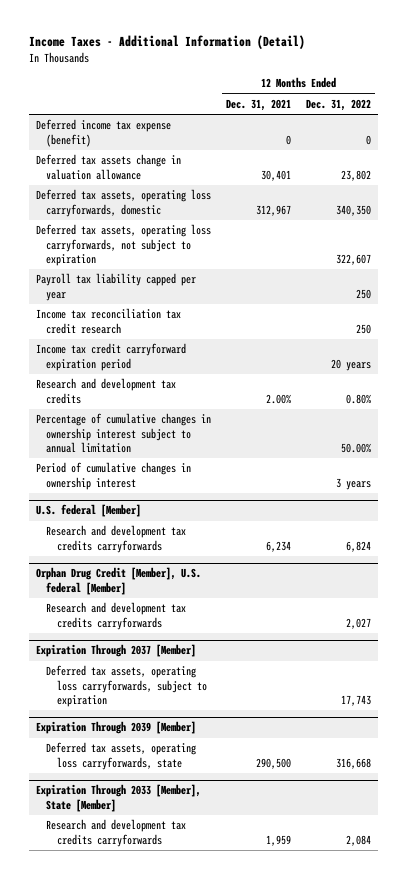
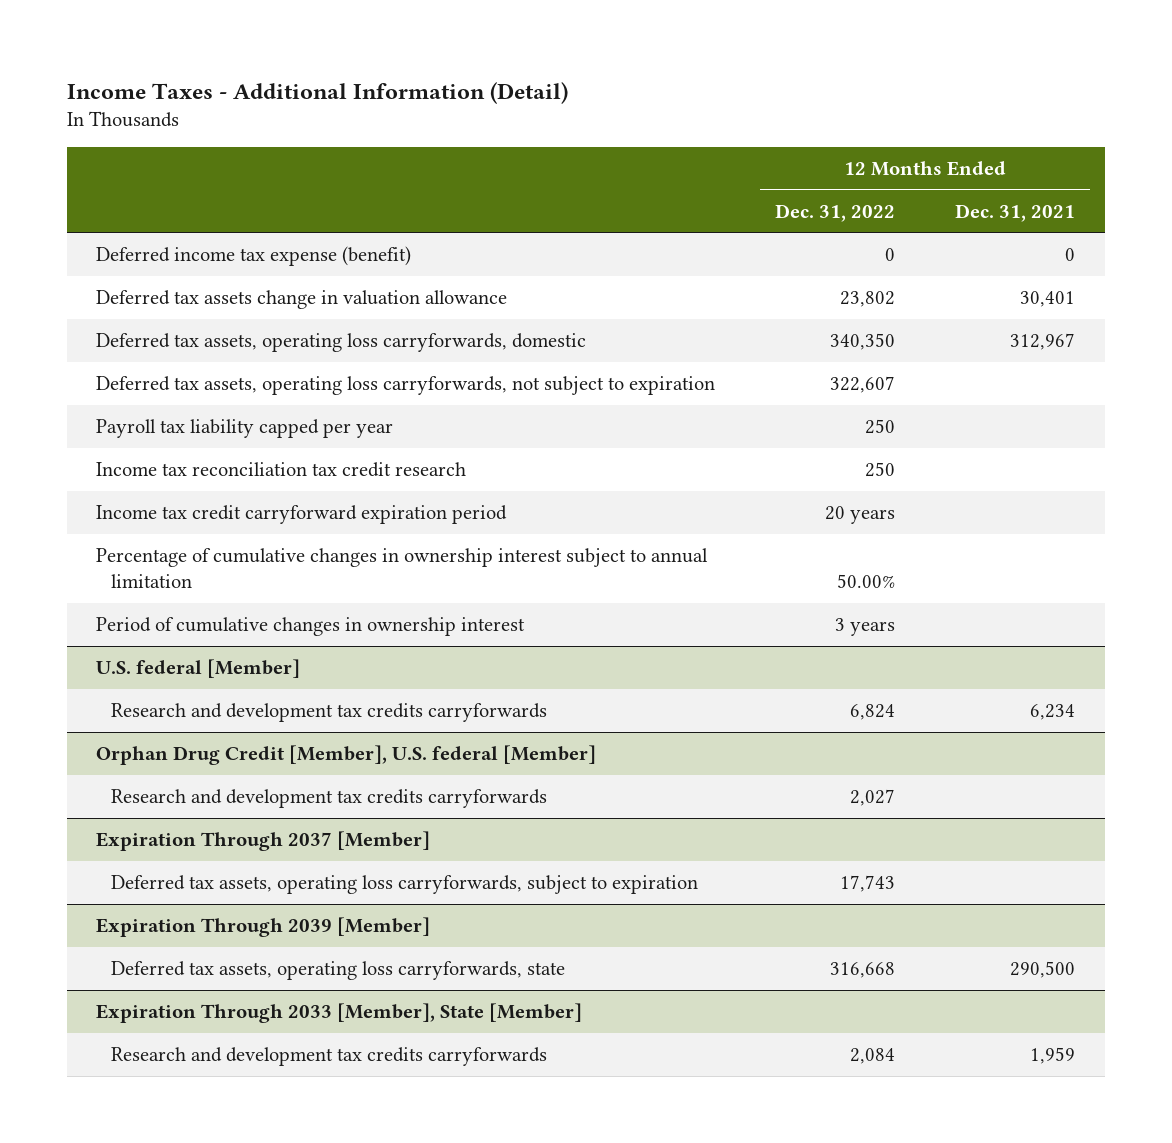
[36,378,177,404] Research and development tax credits -> none

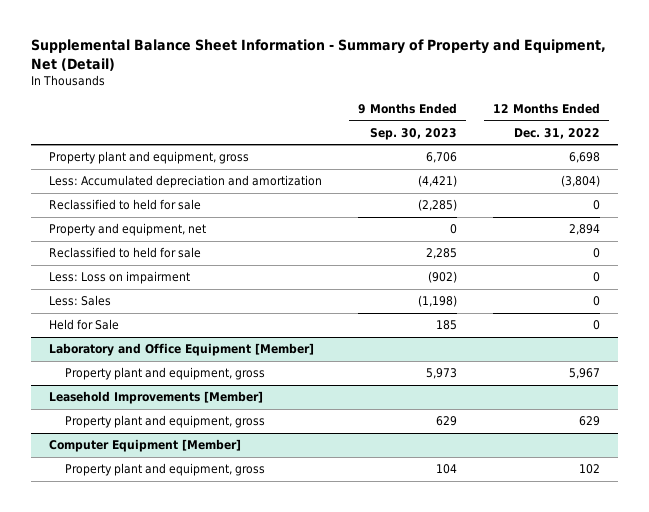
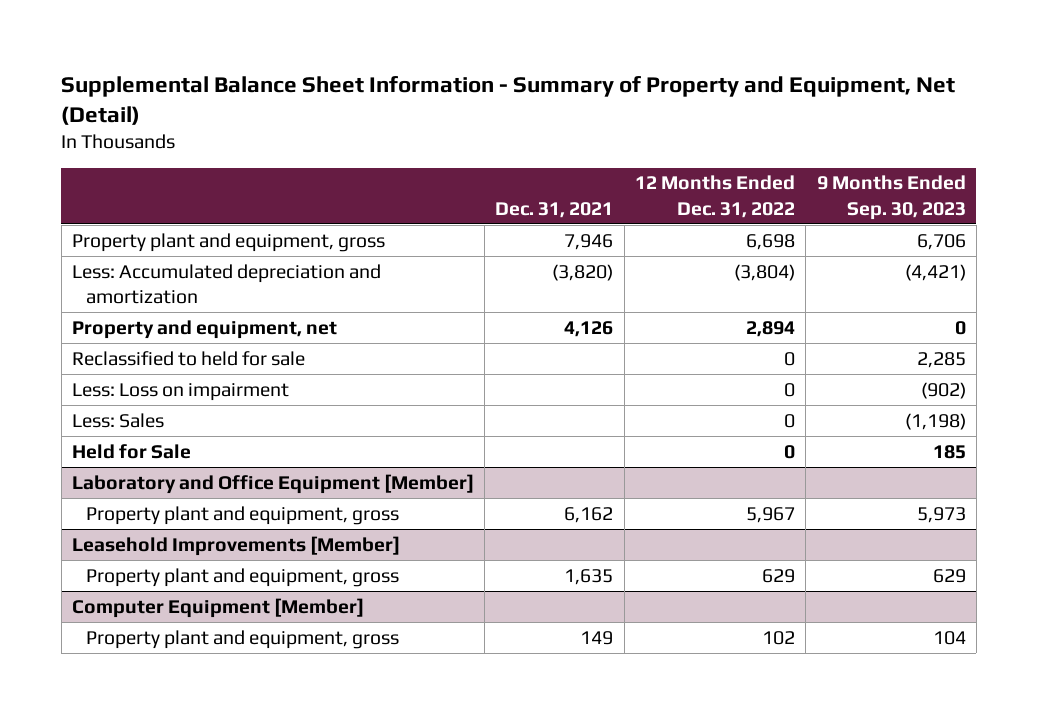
none -> [495,201,614,218] Dec. 31, 2021
[48,199,201,211] Reclassified to held for sale -> none

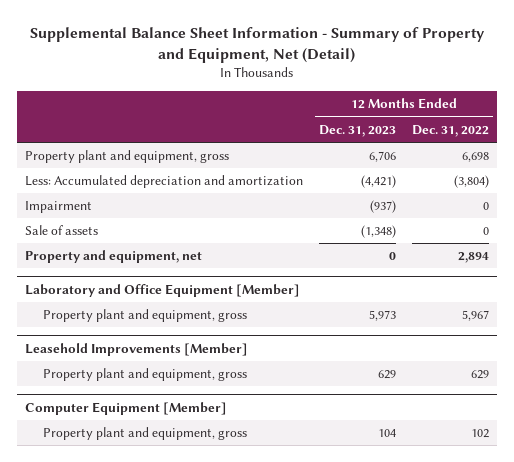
[495,201,614,218] Dec. 31, 2021 -> none
[816,175,966,220] 9 Months Ended Sep. 30, 2023 -> none
none -> [318,124,396,137] Dec. 31, 2023
none -> [24,201,92,214] Impairment
none -> [24,225,98,236] Sale of assets
[71,350,305,366] Reclassified to held for sale -> none
[71,382,289,401] Less: Loss on impairment -> none
[71,412,164,428] Less: Sales -> none
[71,443,191,459] Held for Sale -> none

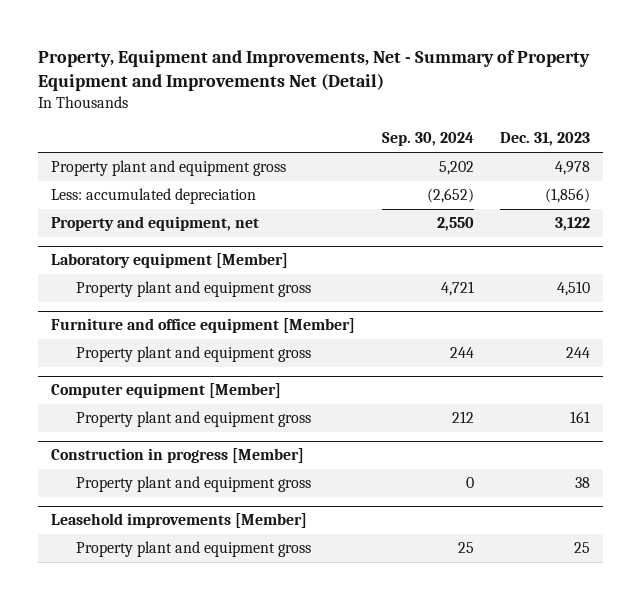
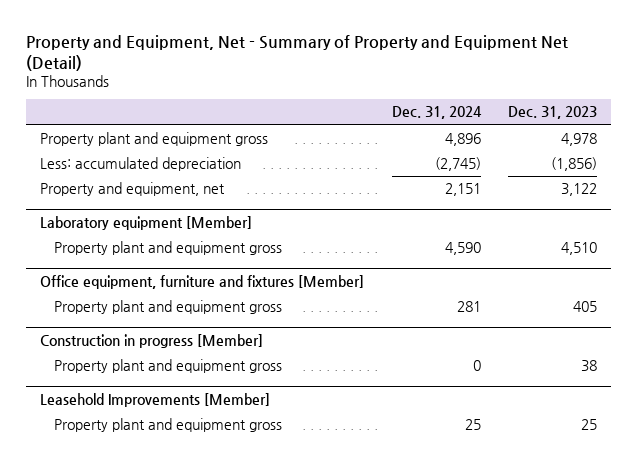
[38,49,591,92] Property, Equipment and Improvements, Net - Summary of Property Equipment and Improvements Net (Detail) -> [26,34,569,71] Property and Equipment, Net - Summary of Property and Equipment Net (Detail)
[381,132,474,147] Sep. 30, 2024 -> none
none -> [391,106,482,120] Dec. 31, 2024
[51,383,282,399] Computer equipment [Member] -> none
[76,411,312,428] Property plant and equipment gross -> none
[51,318,356,334] Furniture and office equipment [Member] -> [40,274,365,289] Office equipment, furniture and fixtures [Member]
[565,347,590,359] 244 -> [573,301,598,313] 405
[51,513,308,529] Leasehold improvements [Member] -> [40,392,271,407] Leasehold Improvements [Member]

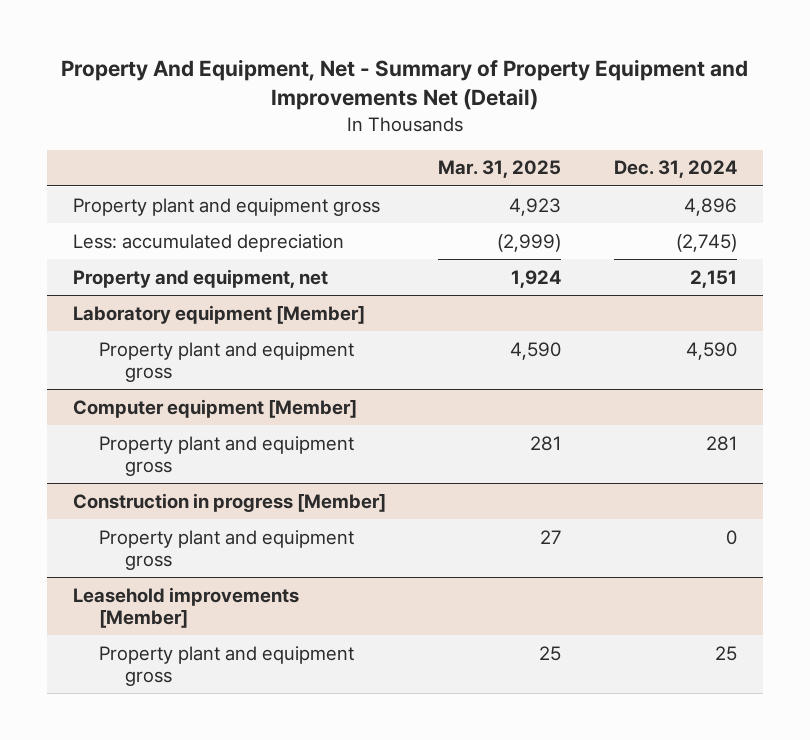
[26,34,569,71] Property and Equipment, Net - Summary of Property and Equipment Net (Detail) -> [60,58,748,111] Property And Equipment, Net - Summary of Property Equipment and Improvements Net (Detail)
[508,106,598,120] Dec. 31, 2023 -> none
none -> [438,160,562,179] Mar. 31, 2025
[40,274,365,289] Office equipment, furniture and fixtures [Member] -> none
none -> [72,398,357,418] Computer equipment [Member]
[40,392,271,407] Leasehold Improvements [Member] -> [72,586,299,628] Leasehold improvements [Member]

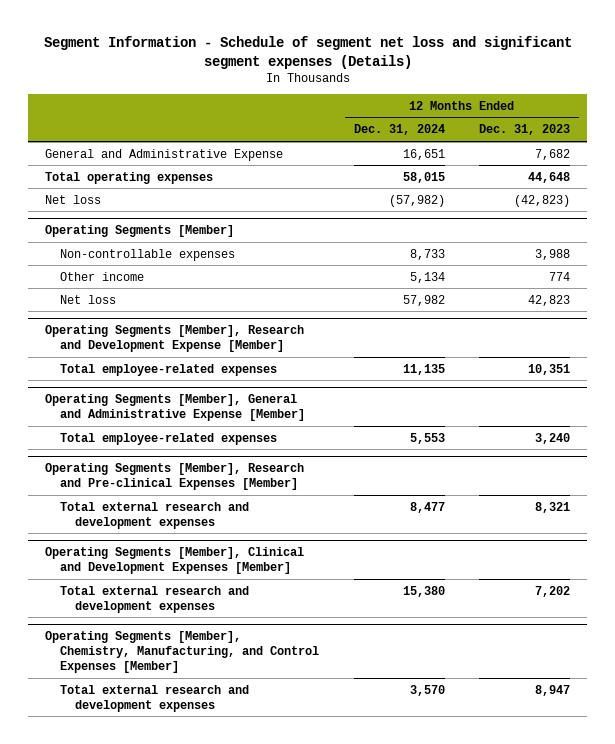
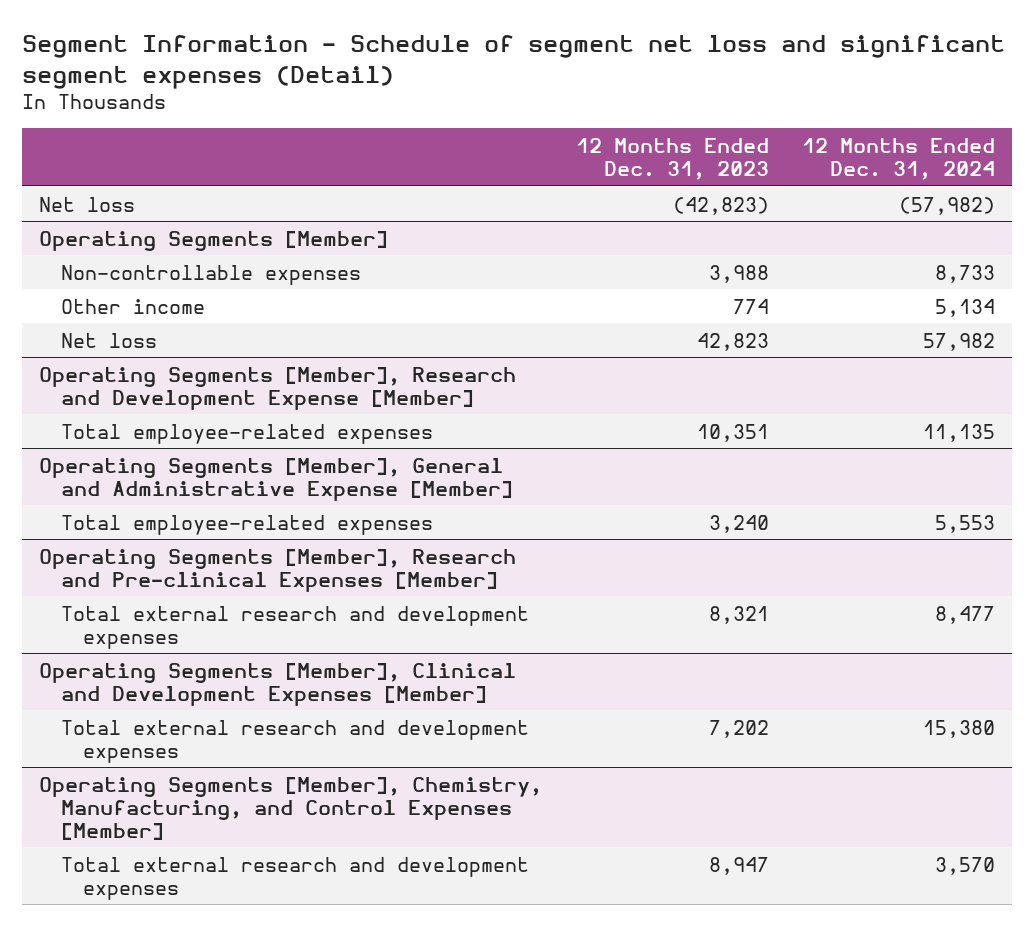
[43,35,572,69] Segment Information - Schedule of segment net loss and significant segment expenses (Details) -> [22,35,1006,89] Segment Information - Schedule of segment net loss and significant segment expenses (Detail)
[45,148,284,161] General and Administrative Expense -> none
[45,171,214,184] Total operating expenses -> none

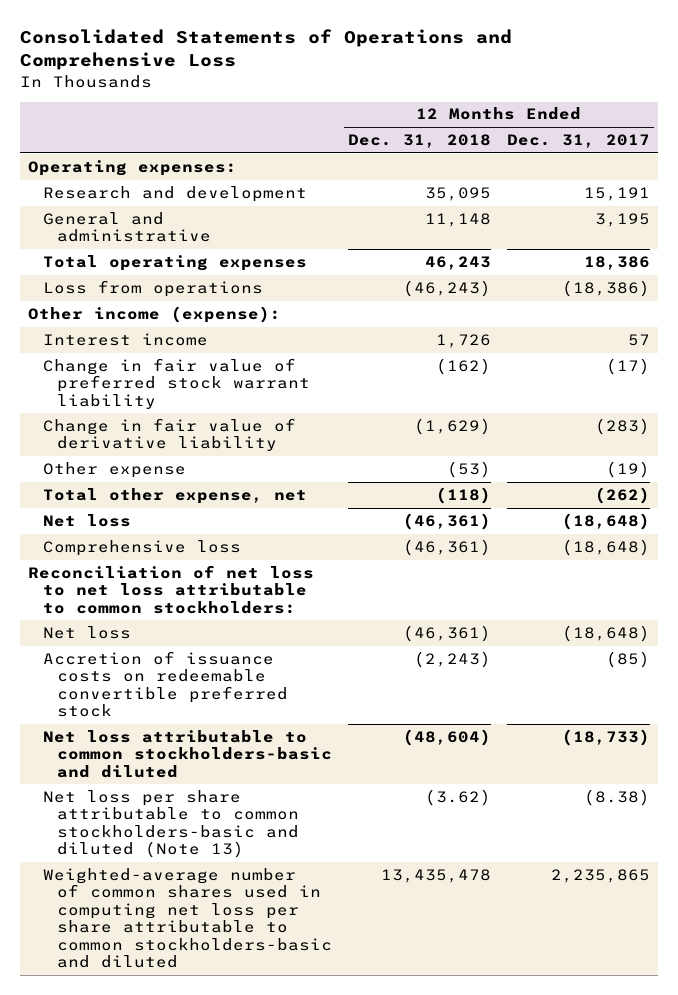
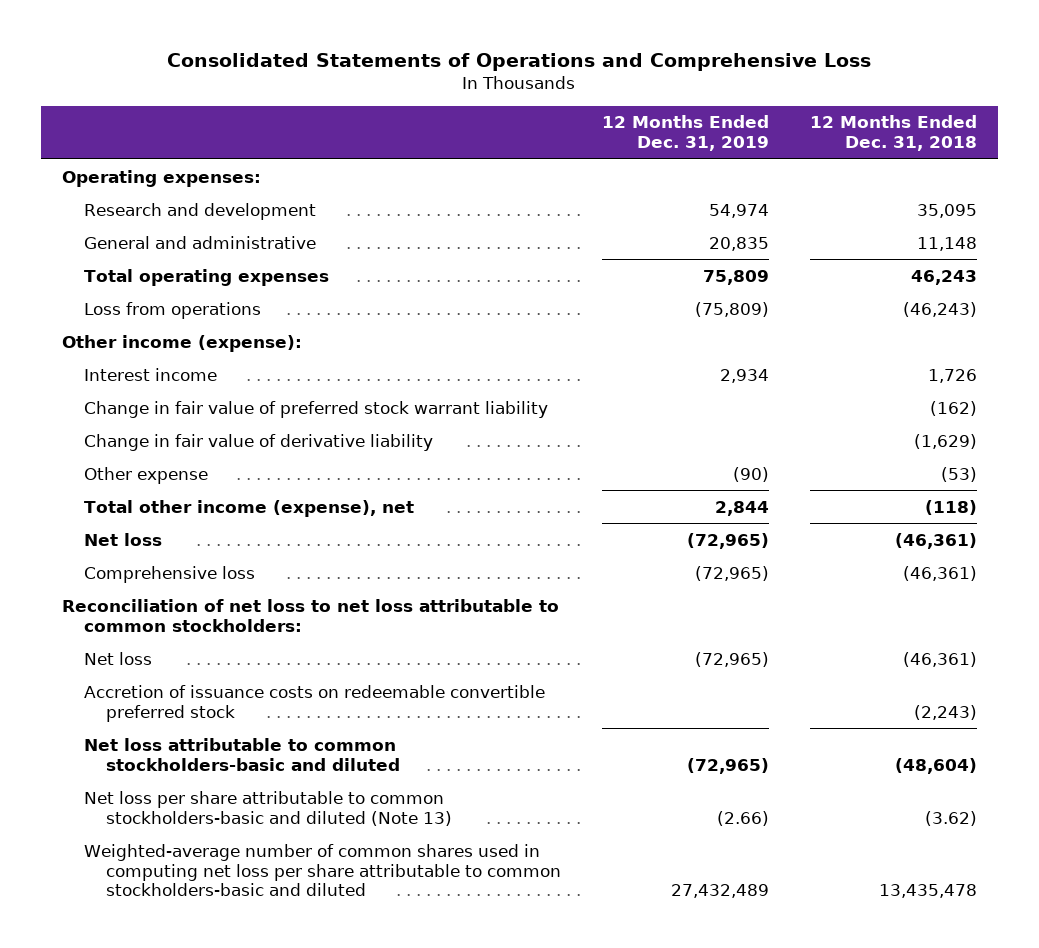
[507,133,651,148] Dec. 31, 2017 -> none
none -> [602,115,770,152] 12 Months Ended Dec. 31, 2019
[42,487,307,504] Total other expense, net -> [83,499,414,517] Total other income (expense), net

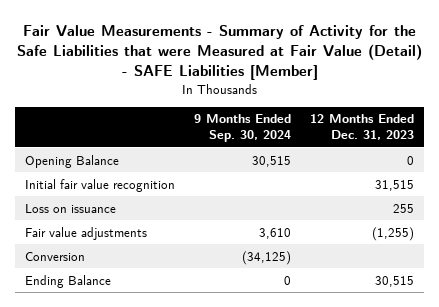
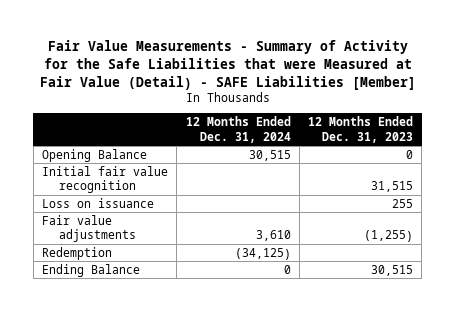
[194,114,292,143] 9 Months Ended Sep. 30, 2024 -> none
none -> [185,116,291,143] 12 Months Ended Dec. 31, 2024
[24,251,85,261] Conversion -> [42,246,113,260] Redemption

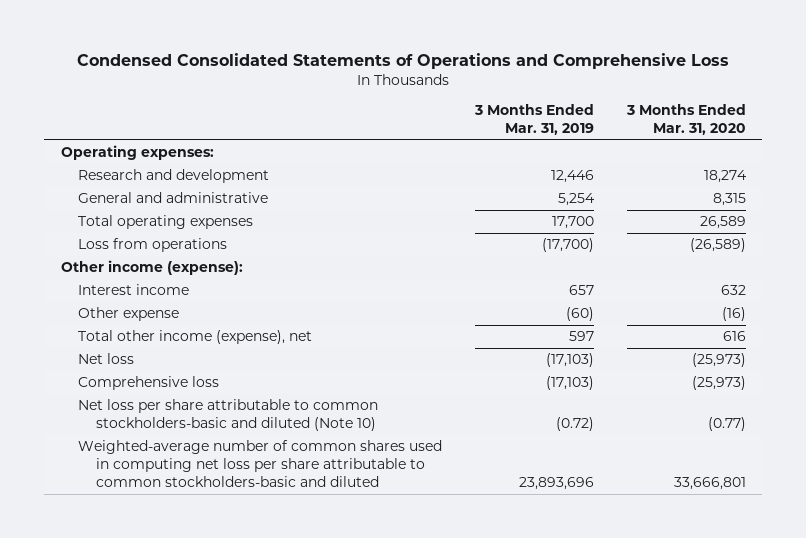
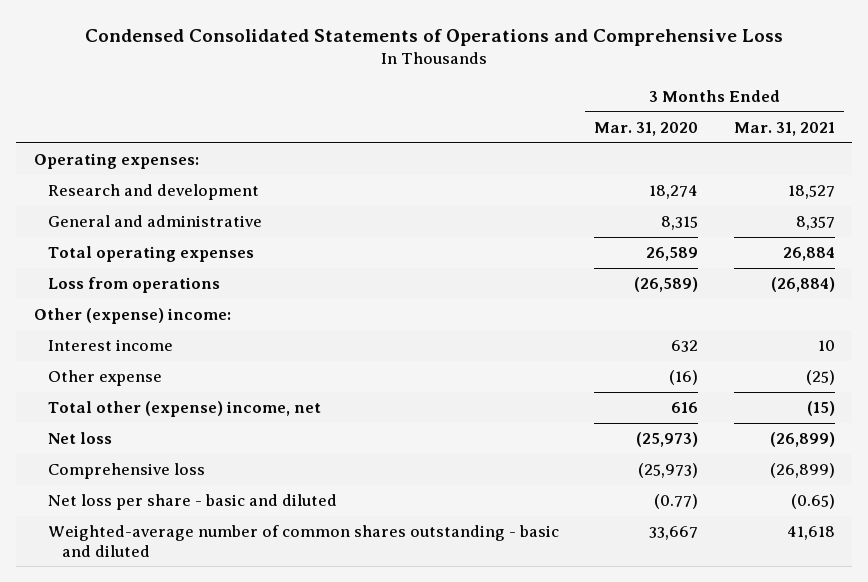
[473,104,594,136] 3 Months Ended Mar. 31, 2019 -> none
none -> [733,121,835,136] Mar. 31, 2021
[60,260,243,276] Other income (expense): -> [33,308,231,325] Other (expense) income:
[78,330,313,345] Total other income (expense), net -> [47,401,321,418] Total other (expense) income, net
[78,399,379,432] Net loss per share attributable to common stockholders-basic and diluted (Note 10) -> [47,494,337,511] Net loss per share - basic and diluted
[78,440,443,488] Weighted-average number of common shares used in computing net loss per share attributable to common stockholders-basic and diluted -> [47,525,559,557] Weighted-average number of common shares outstanding - basic and diluted
[673,477,746,491] 33,666,801 -> [649,526,699,541] 33,667

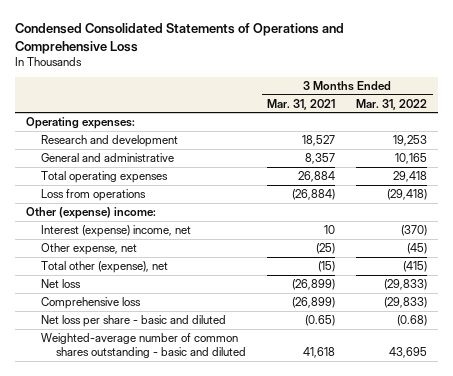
[594,121,699,136] Mar. 31, 2020 -> none
none -> [356,98,428,110] Mar. 31, 2022
[47,339,173,352] Interest income -> [40,224,191,237] Interest (expense) income, net
[47,370,162,387] Other expense -> [40,242,137,255] Other expense, net
[47,401,321,418] Total other (expense) income, net -> [40,260,168,273] Total other (expense), net

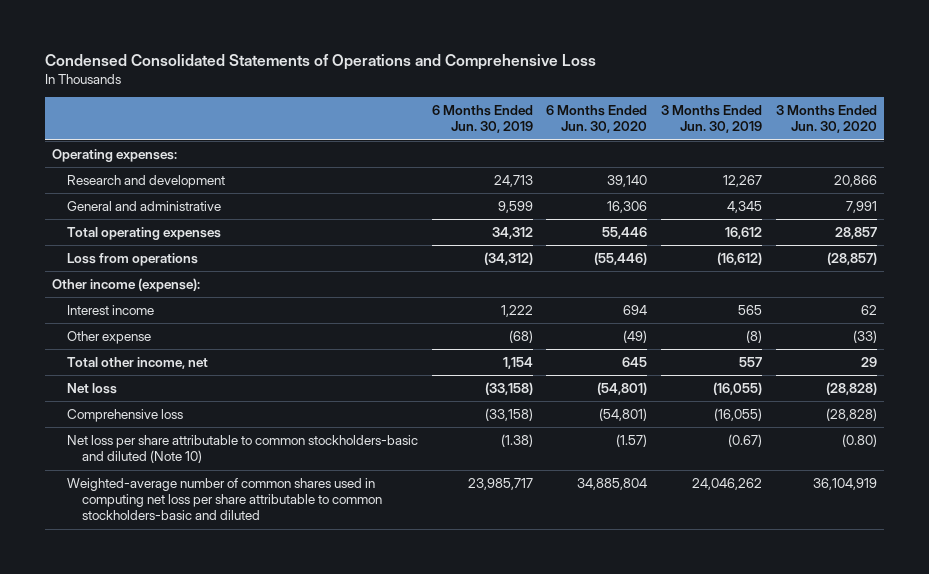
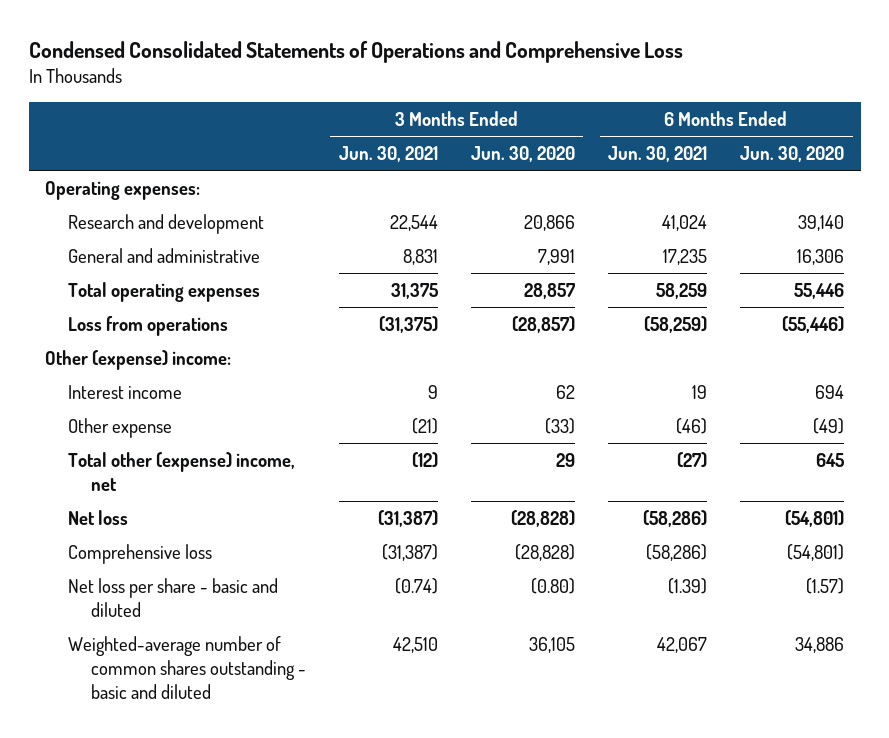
[431,105,533,134] 6 Months Ended Jun. 30, 2019 -> none
[661,105,763,134] 3 Months Ended Jun. 30, 2019 -> none
none -> [338,146,438,163] Jun. 30, 2021
none -> [608,146,708,163] Jun. 30, 2021
[51,278,200,293] Other income (expense): -> [45,350,232,371] Other (expense) income:
[66,357,208,370] Total other income, net -> [67,452,295,491] Total other (expense) income, net
[66,435,418,464] Net loss per share attributable to common stockholders-basic and diluted (Note 10) -> [67,578,278,617] Net loss per share - basic and diluted
[66,478,382,521] Weighted-average number of common shares used in computing net loss per share attributable to common stockholders-basic and diluted -> [67,636,306,699] Weighted-average number of common shares outstanding - basic and diluted
[577,478,648,491] 34,885,804 -> [795,637,845,654] 34,886
[812,478,877,491] 36,104,919 -> [528,637,575,654] 36,105

